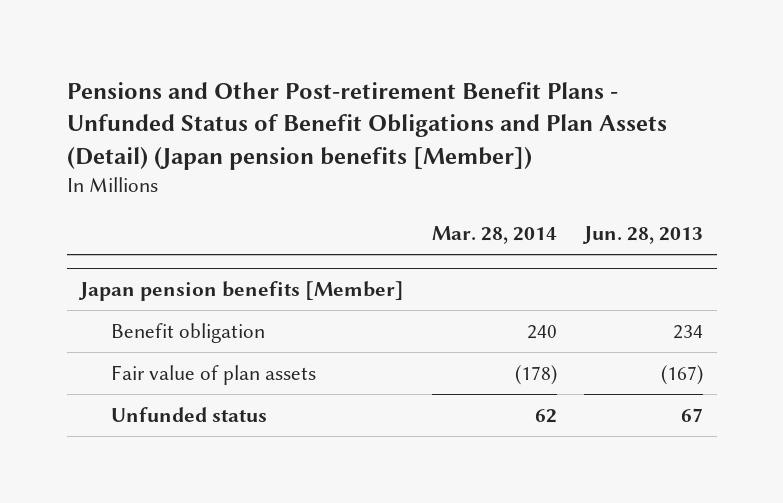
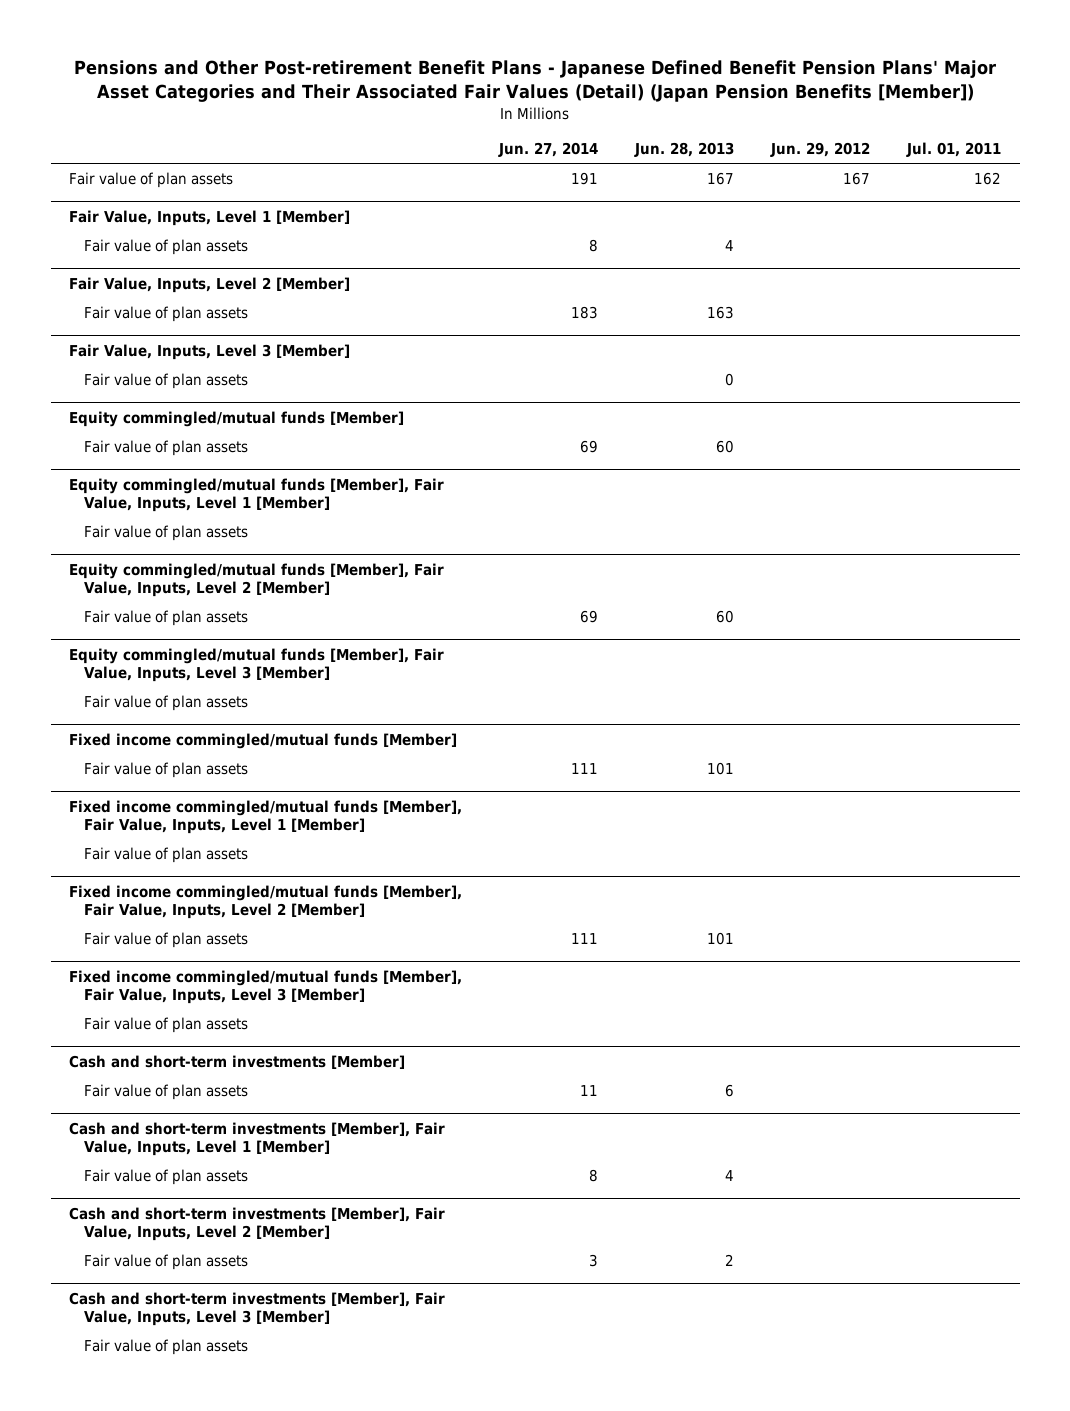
[66,82,667,170] Pensions and Other Post-retirement Benefit Plans - Unfunded Status of Benefit Obligations and Plan Assets (Detail) (Japan pension benefits [Member]) -> [74,60,997,103] Pensions and Other Post-retirement Benefit Plans - Japanese Defined Benefit Pension Plans' Major Asset Categories and Their Associated Fair Values (Detail) (Japan Pension Benefits [Member])
[431,226,557,245] Mar. 28, 2014 -> none
none -> [498,142,599,158] Jun. 27, 2014
none -> [770,142,871,158] Jun. 29, 2012
none -> [906,142,1002,158] Jul. 01, 2011
[78,280,405,301] Japan pension benefits [Member] -> none
[111,322,266,343] Benefit obligation -> none
[111,406,268,422] Unfunded status -> none
[660,364,703,385] (167) -> [707,172,735,186] 167
none -> [69,210,351,227] Fair Value, Inputs, Level 1 [Member]
none -> [84,239,249,256] Fair value of plan assets
none -> [69,277,351,294] Fair Value, Inputs, Level 2 [Member]
none -> [84,306,249,323] Fair value of plan assets
none -> [69,344,351,361] Fair Value, Inputs, Level 3 [Member]
none -> [84,373,249,390] Fair value of plan assets
none -> [69,411,405,428] Equity commingled/mutual funds [Member]
none -> [84,440,249,457] Fair value of plan assets
none -> [69,478,445,512] Equity commingled/mutual funds [Member], Fair Value, Inputs, Level 1 [Member]
none -> [84,525,249,542] Fair value of plan assets
none -> [69,563,445,597] Equity commingled/mutual funds [Member], Fair Value, Inputs, Level 2 [Member]
none -> [84,610,249,627] Fair value of plan assets
none -> [69,648,445,682] Equity commingled/mutual funds [Member], Fair Value, Inputs, Level 3 [Member]
none -> [84,695,249,712] Fair value of plan assets
none -> [69,733,458,750] Fixed income commingled/mutual funds [Member]
none -> [84,762,249,779] Fair value of plan assets
none -> [69,800,463,834] Fixed income commingled/mutual funds [Member], Fair Value, Inputs, Level 1 [Member]
none -> [84,847,249,864] Fair value of plan assets
none -> [69,885,463,919] Fixed income commingled/mutual funds [Member], Fair Value, Inputs, Level 2 [Member]
none -> [84,932,249,949] Fair value of plan assets
none -> [69,970,463,1004] Fixed income commingled/mutual funds [Member], Fair Value, Inputs, Level 3 [Member]
none -> [84,1017,249,1034] Fair value of plan assets
none -> [69,1055,406,1070] Cash and short-term investments [Member]
none -> [84,1084,249,1101] Fair value of plan assets
none -> [69,1122,446,1156] Cash and short-term investments [Member], Fair Value, Inputs, Level 1 [Member]
none -> [84,1169,249,1186] Fair value of plan assets
none -> [69,1207,446,1241] Cash and short-term investments [Member], Fair Value, Inputs, Level 2 [Member]
none -> [84,1254,249,1271] Fair value of plan assets
none -> [69,1292,446,1326] Cash and short-term investments [Member], Fair Value, Inputs, Level 3 [Member]
none -> [84,1339,249,1356] Fair value of plan assets

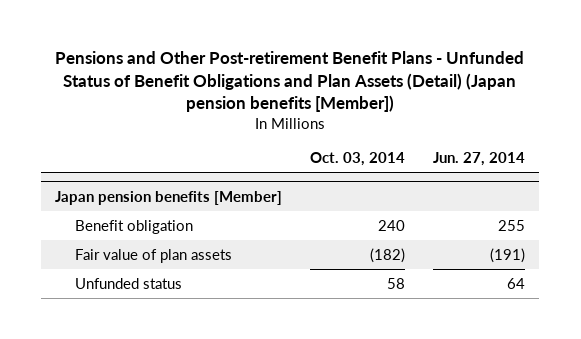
[74,60,997,103] Pensions and Other Post-retirement Benefit Plans - Japanese Defined Benefit Pension Plans' Major Asset Categories and Their Associated Fair Values (Detail) (Japan Pension Benefits [Member]) -> [55,50,525,113] Pensions and Other Post-retirement Benefit Plans - Unfunded Status of Benefit Obligations and Plan Assets (Detail) (Japan pension benefits [Member])
[634,142,735,158] Jun. 28, 2013 -> none
[770,142,871,158] Jun. 29, 2012 -> none
[906,142,1002,158] Jul. 01, 2011 -> none
none -> [310,152,406,167] Oct. 03, 2014
[69,210,351,227] Fair Value, Inputs, Level 1 [Member] -> none
[84,239,249,256] Fair value of plan assets -> none
[69,277,351,294] Fair Value, Inputs, Level 2 [Member] -> none
[84,306,249,323] Fair value of plan assets -> none
[69,344,351,361] Fair Value, Inputs, Level 3 [Member] -> none
[84,373,249,390] Fair value of plan assets -> none
[69,411,405,428] Equity commingled/mutual funds [Member] -> none
[84,440,249,457] Fair value of plan assets -> none
[69,478,445,512] Equity commingled/mutual funds [Member], Fair Value, Inputs, Level 1 [Member] -> none
[84,525,249,542] Fair value of plan assets -> none
[69,563,445,597] Equity commingled/mutual funds [Member], Fair Value, Inputs, Level 2 [Member] -> none
[84,610,249,627] Fair value of plan assets -> none
[69,648,445,682] Equity commingled/mutual funds [Member], Fair Value, Inputs, Level 3 [Member] -> none
[84,695,249,712] Fair value of plan assets -> none
[69,733,458,750] Fixed income commingled/mutual funds [Member] -> none
[84,762,249,779] Fair value of plan assets -> none
[69,800,463,834] Fixed income commingled/mutual funds [Member], Fair Value, Inputs, Level 1 [Member] -> none
[84,847,249,864] Fair value of plan assets -> none
[69,885,463,919] Fixed income commingled/mutual funds [Member], Fair Value, Inputs, Level 2 [Member] -> none
[84,932,249,949] Fair value of plan assets -> none
[69,970,463,1004] Fixed income commingled/mutual funds [Member], Fair Value, Inputs, Level 3 [Member] -> none
[84,1017,249,1034] Fair value of plan assets -> none
[69,1055,406,1070] Cash and short-term investments [Member] -> none
[84,1084,249,1101] Fair value of plan assets -> none
[69,1122,446,1156] Cash and short-term investments [Member], Fair Value, Inputs, Level 1 [Member] -> none
[84,1169,249,1186] Fair value of plan assets -> none
[69,1207,446,1241] Cash and short-term investments [Member], Fair Value, Inputs, Level 2 [Member] -> none
[84,1254,249,1271] Fair value of plan assets -> none
[69,1292,446,1326] Cash and short-term investments [Member], Fair Value, Inputs, Level 3 [Member] -> none
[84,1339,249,1356] Fair value of plan assets -> none
none -> [55,190,283,205] Japan pension benefits [Member]
none -> [75,219,194,234] Benefit obligation
[571,172,599,186] 191 -> [490,247,526,263] (191)
none -> [75,277,183,289] Unfunded status

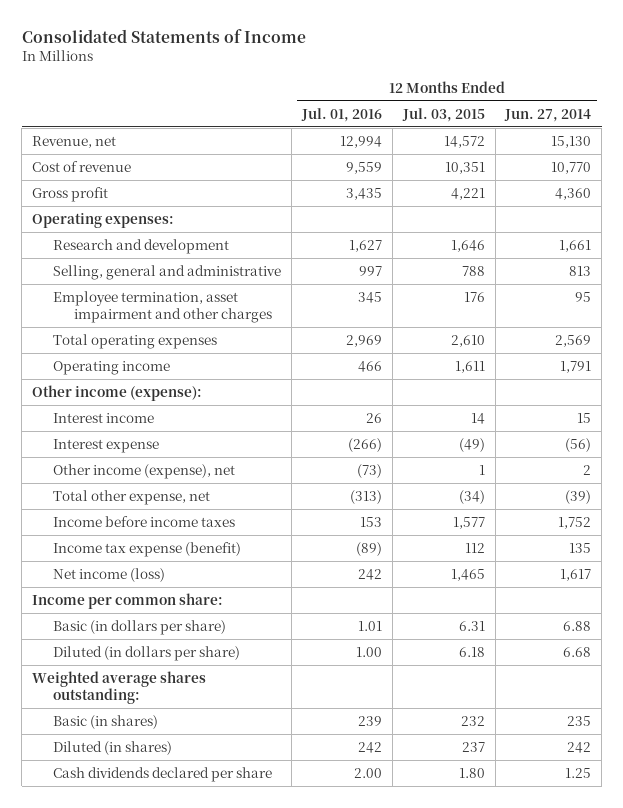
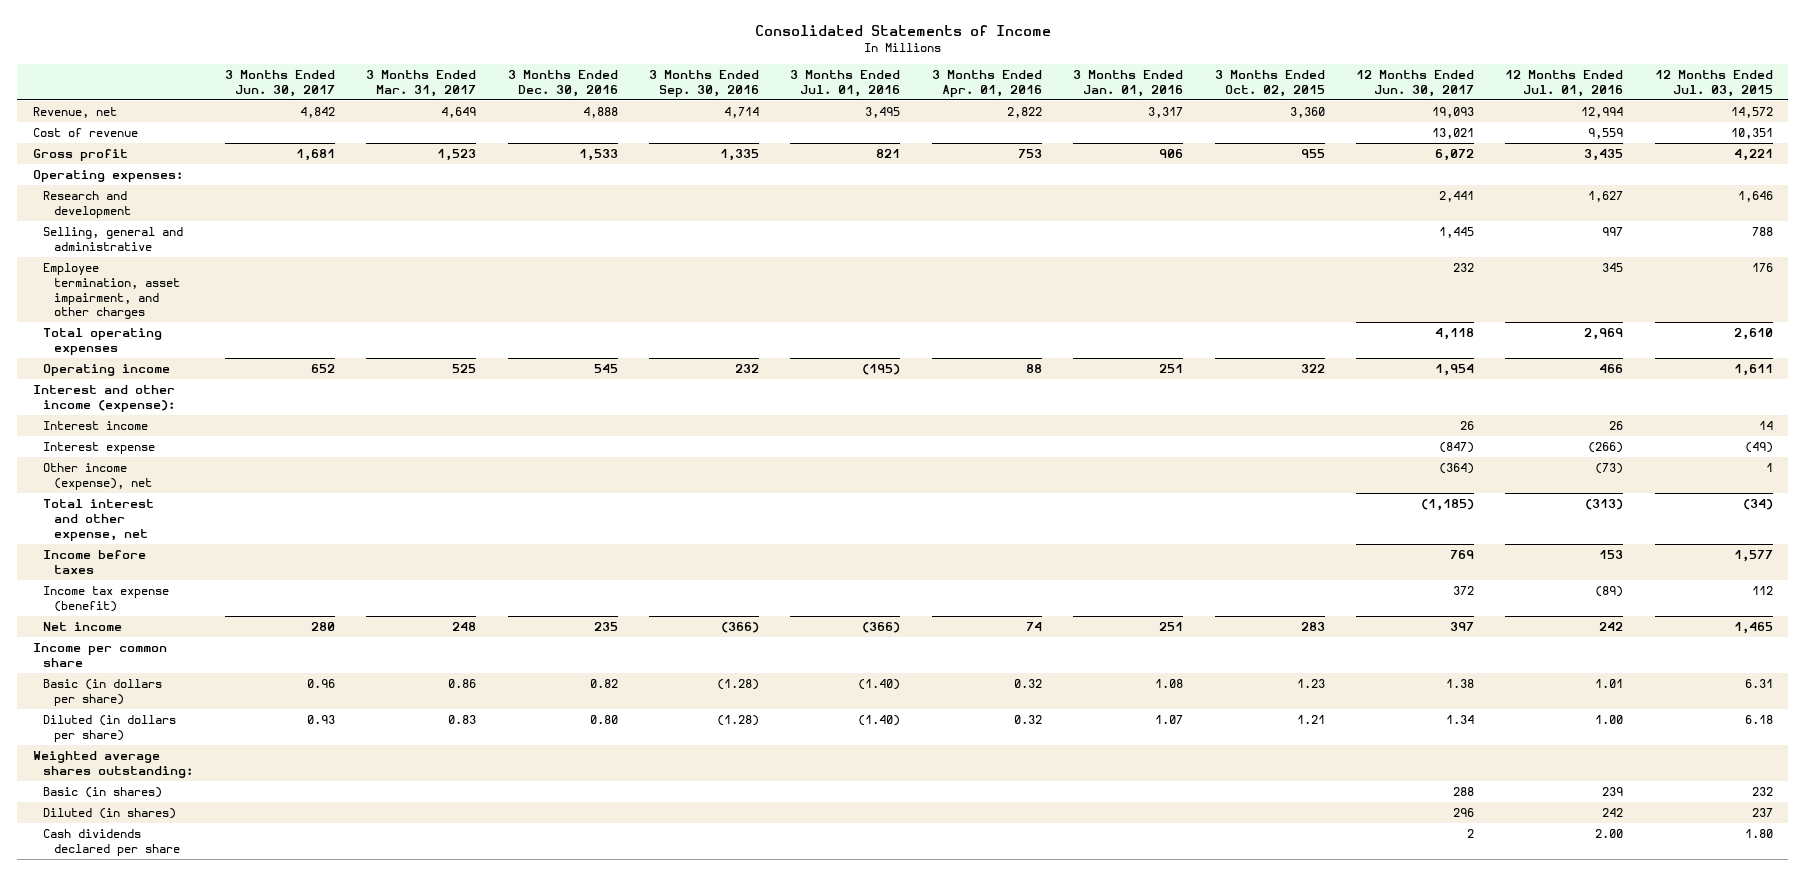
[504,108,592,122] Jun. 27, 2014 -> none
none -> [224,70,335,97] 3 Months Ended Jun. 30, 2017
none -> [366,70,477,97] 3 Months Ended Mar. 31, 2017
none -> [507,70,618,97] 3 Months Ended Dec. 30, 2016
none -> [648,70,759,97] 3 Months Ended Sep. 30, 2016
none -> [790,70,901,97] 3 Months Ended Jul. 01, 2016
none -> [931,70,1042,97] 3 Months Ended Apr. 01, 2016
none -> [1073,70,1184,97] 3 Months Ended Jan. 01, 2016
none -> [1214,70,1325,97] 3 Months Ended Oct. 02, 2015
none -> [1355,70,1474,97] 12 Months Ended Jun. 30, 2017
[53,290,273,323] Employee termination, asset impairment and other charges -> [43,263,180,320] Employee termination, asset impairment, and other charges
[31,384,202,401] Other income (expense): -> [32,385,176,412] Interest and other income (expense):
[53,489,211,505] Total other expense, net -> [43,499,155,541] Total interest and other expense, net
[53,515,236,527] Income before income taxes -> [43,550,147,574] Income before taxes
[53,567,166,582] Net income (loss) -> [43,622,123,632] Net income
[31,592,223,609] Income per common share: -> [32,643,167,667] Income per common share

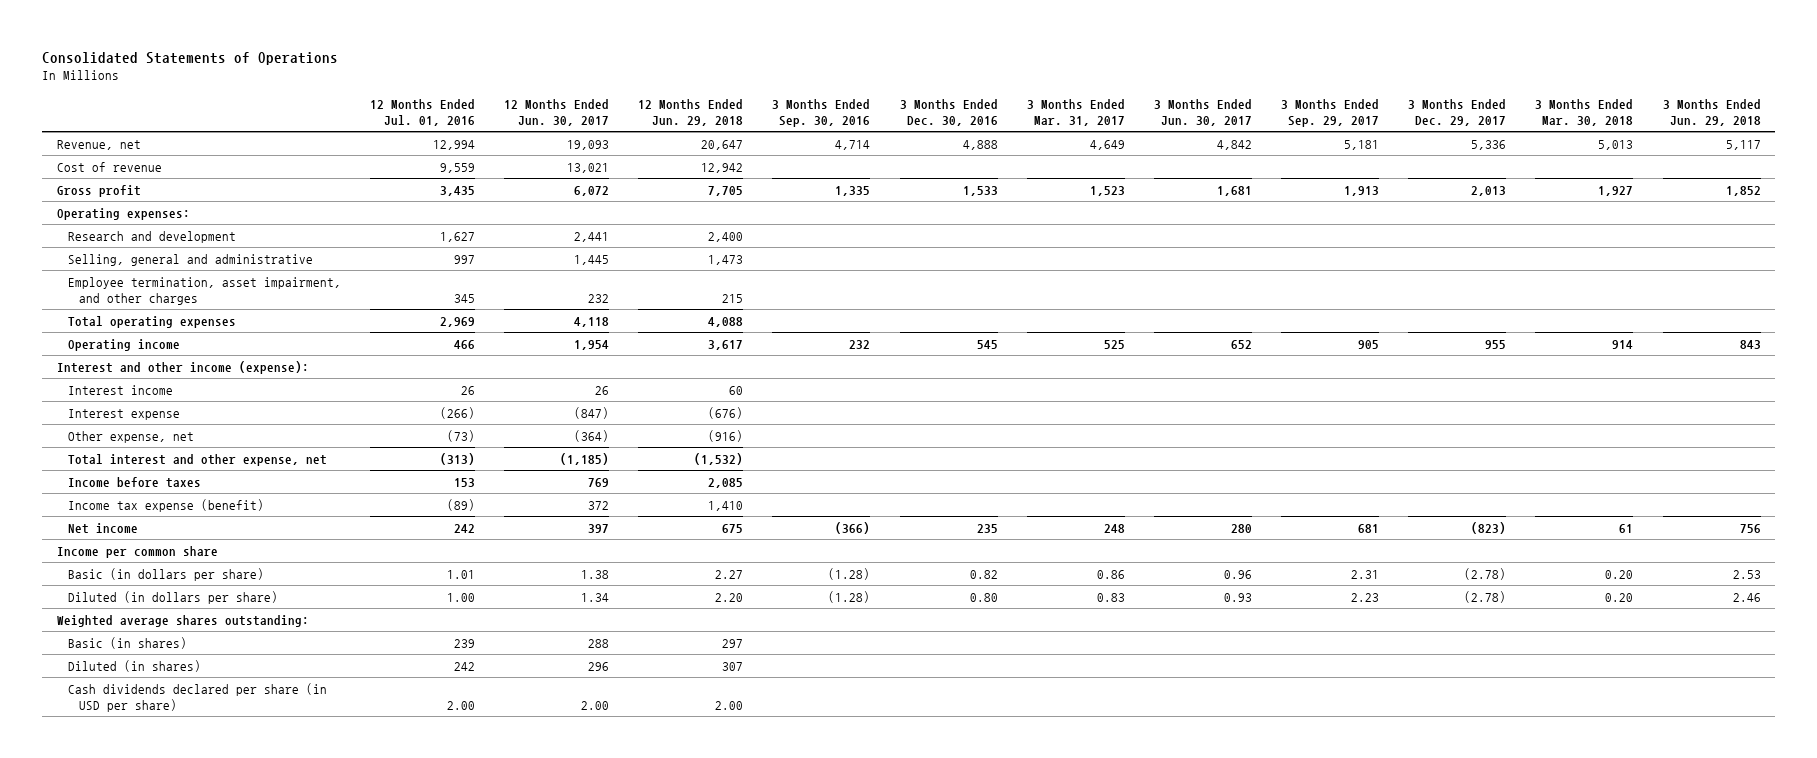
[754,24,1051,36] Consolidated Statements of Income -> [42,51,339,65] Consolidated Statements of Operations
[790,70,901,97] 3 Months Ended Jul. 01, 2016 -> none
[931,70,1042,97] 3 Months Ended Apr. 01, 2016 -> none
[1073,70,1184,97] 3 Months Ended Jan. 01, 2016 -> none
[1214,70,1325,97] 3 Months Ended Oct. 02, 2015 -> none
[1654,70,1773,97] 12 Months Ended Jul. 03, 2015 -> none
none -> [638,98,744,126] 12 Months Ended Jun. 29, 2018
none -> [1281,98,1380,127] 3 Months Ended Sep. 29, 2017
none -> [1408,98,1507,126] 3 Months Ended Dec. 29, 2017
none -> [1535,98,1634,126] 3 Months Ended Mar. 30, 2018
none -> [1662,98,1761,126] 3 Months Ended Jun. 29, 2018
[43,463,152,490] Other income (expense), net -> [67,430,194,443] Other expense, net
[43,829,180,856] Cash dividends declared per share -> [67,682,327,712] Cash dividends declared per share (in USD per share)
[1466,829,1474,839] 2 -> [581,700,610,710] 2.00

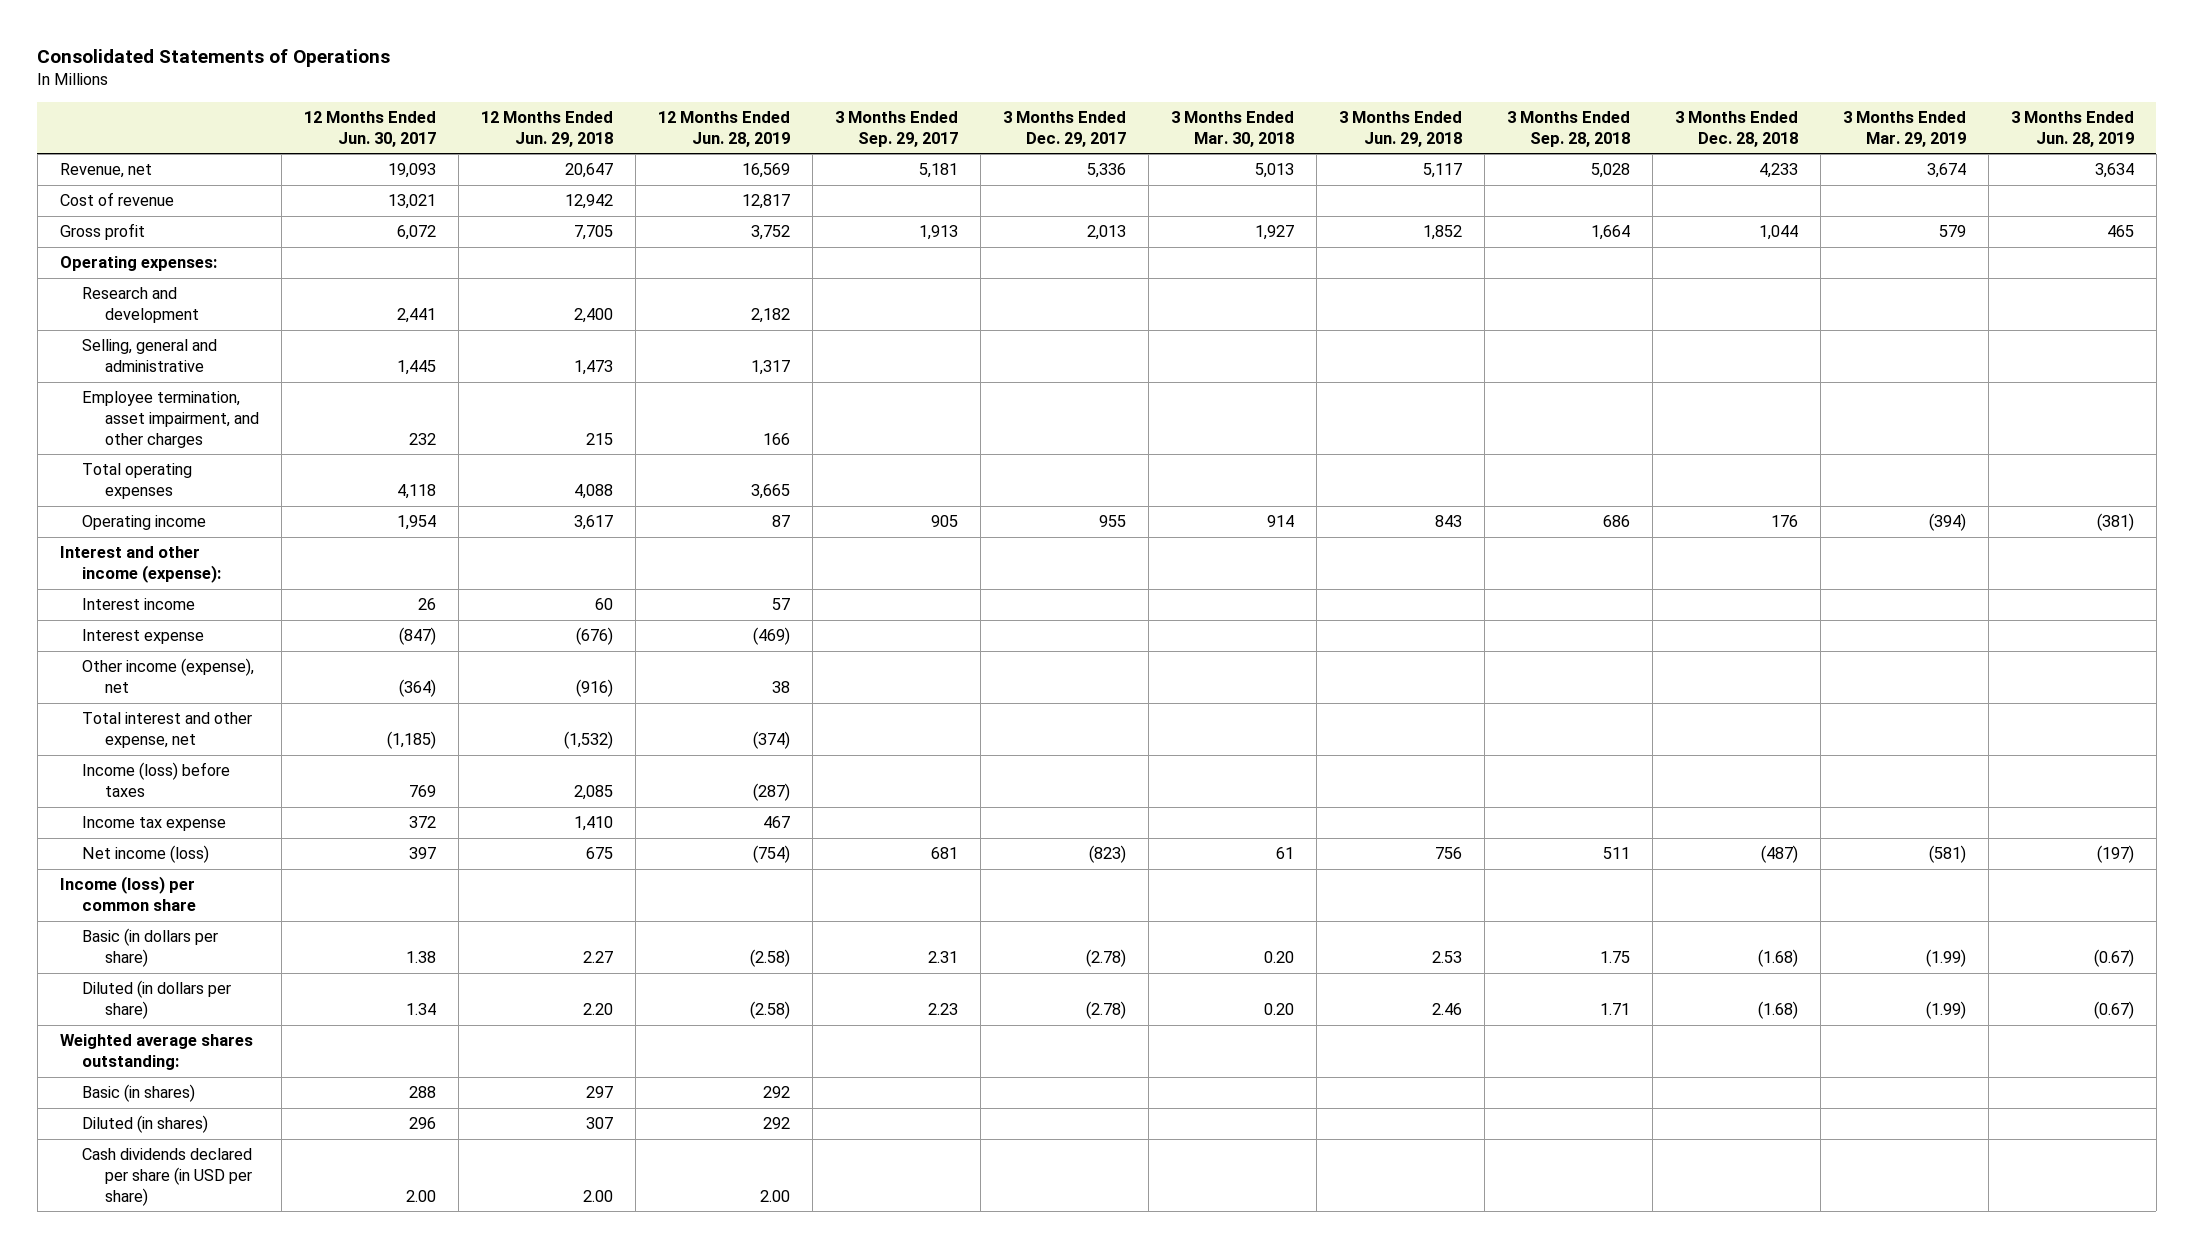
[369,98,475,126] 12 Months Ended Jul. 01, 2016 -> none
[772,98,871,127] 3 Months Ended Sep. 30, 2016 -> none
[899,98,998,126] 3 Months Ended Dec. 30, 2016 -> none
[1026,98,1125,126] 3 Months Ended Mar. 31, 2017 -> none
[1153,98,1252,126] 3 Months Ended Jun. 30, 2017 -> none
none -> [658,111,791,147] 12 Months Ended Jun. 28, 2019
none -> [1506,111,1630,147] 3 Months Ended Sep. 28, 2018
none -> [1674,111,1798,147] 3 Months Ended Dec. 28, 2018
none -> [1842,111,1966,147] 3 Months Ended Mar. 29, 2019
none -> [2010,111,2134,147] 3 Months Ended Jun. 28, 2019
[67,430,194,443] Other expense, net -> [82,658,255,693] Other income (expense), net
[67,476,201,488] Income before taxes -> [82,762,231,797] Income (loss) before taxes
[67,498,264,512] Income tax expense (benefit) -> [82,816,227,832] Income tax expense
[67,522,138,534] Net income -> [82,845,210,864] Net income (loss)
[56,545,218,558] Income per common share -> [59,876,197,911] Income (loss) per common share

